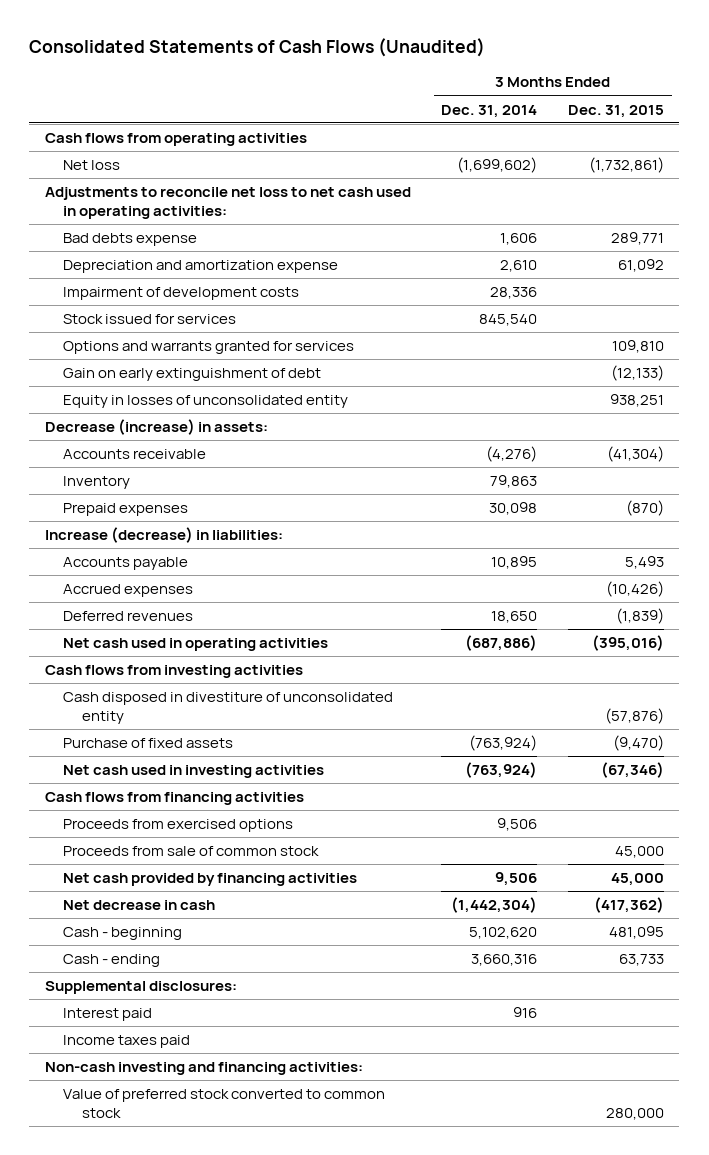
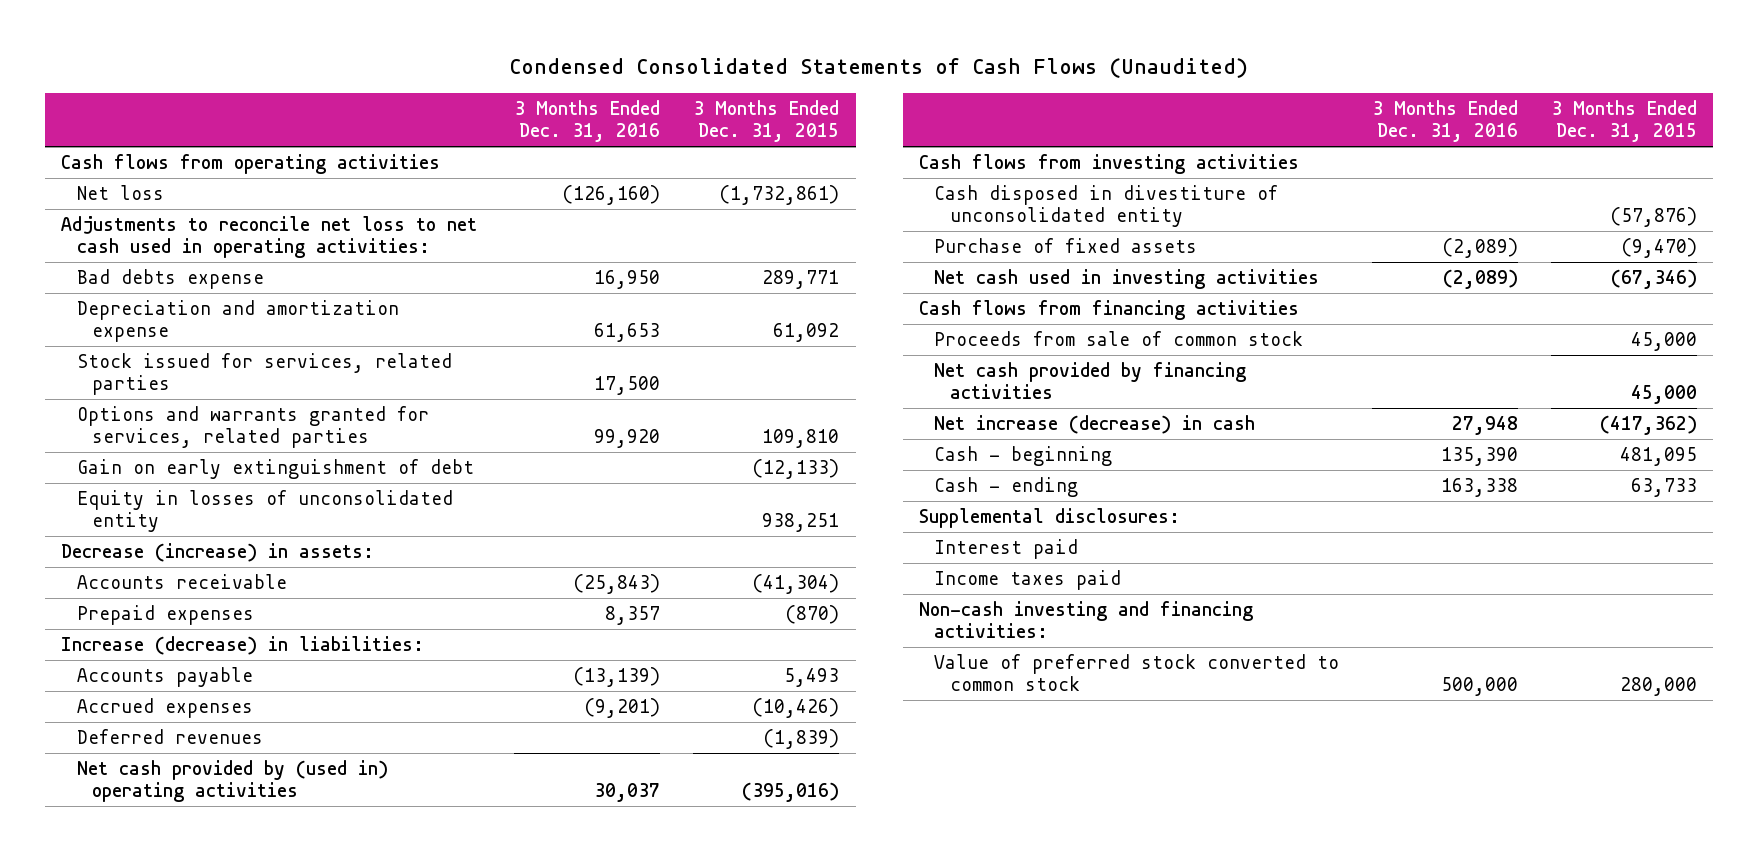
[29,37,486,57] Consolidated Statements of Cash Flows (Unaudited) -> [509,58,1249,79] Condensed Consolidated Statements of Cash Flows (Unaudited)
[441,104,538,118] Dec. 31, 2014 -> none
none -> [514,100,661,143] 3 Months Ended Dec. 31, 2016
[63,287,300,301] Impairment of development costs -> none
[63,314,237,325] Stock issued for services -> [76,353,452,396] Stock issued for services, related parties
[63,341,355,355] Options and warrants granted for services -> [76,406,429,449] Options and warrants granted for services, related parties
[63,476,131,490] Inventory -> none
[63,638,329,652] Net cash used in operating activities -> [76,760,388,803] Net cash provided by (used in) operating activities
[63,819,294,833] Proceeds from exercised options -> none
[63,900,216,911] Net decrease in cash -> [934,415,1256,435] Net increase (decrease) in cash

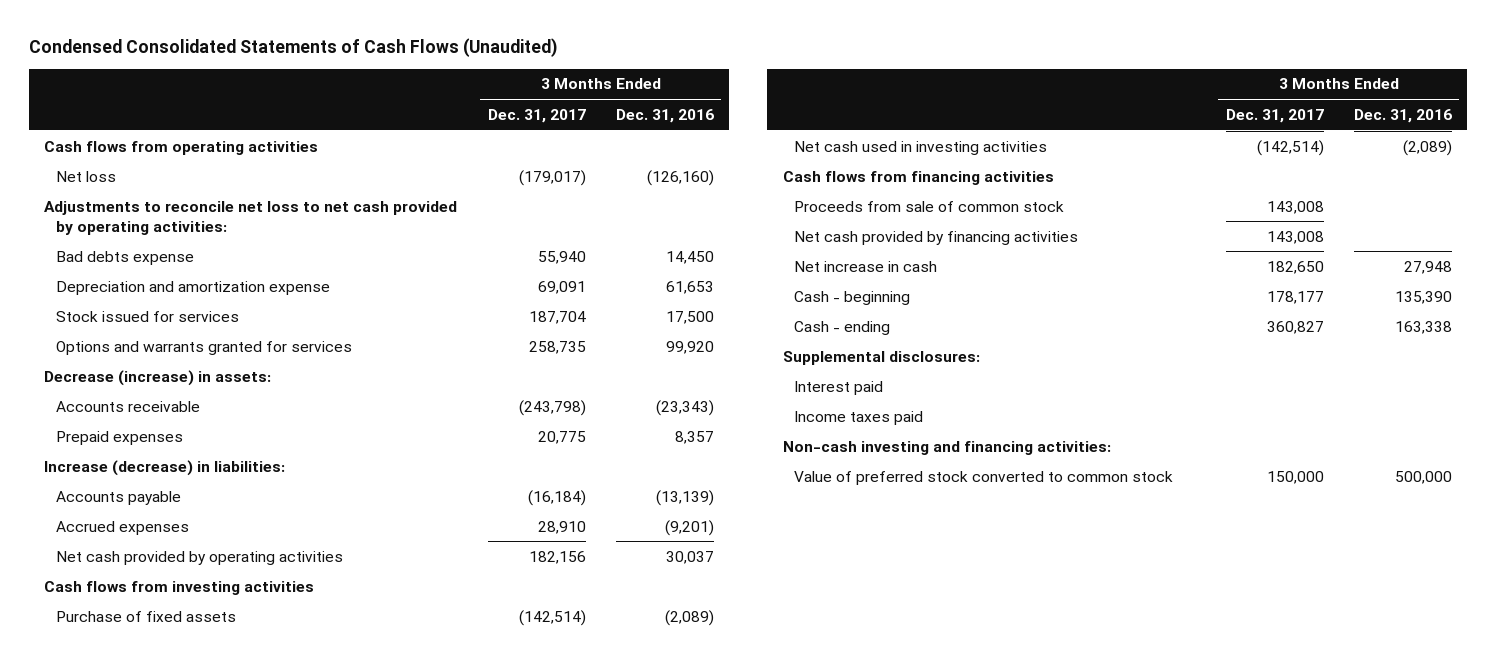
[693,100,840,143] 3 Months Ended Dec. 31, 2015 -> none
none -> [487,108,586,123] Dec. 31, 2017
[61,216,478,259] Adjustments to reconcile net loss to net cash used in operating activities: -> [44,200,458,235] Adjustments to reconcile net loss to net cash provided by operating activities:
[594,270,661,290] 16,950 -> [665,250,714,264] 14,450
[76,459,474,480] Gain on early extinguishment of debt -> none
[76,490,453,533] Equity in losses of unconsolidated entity -> none
[76,353,452,396] Stock issued for services, related parties -> [55,310,239,322] Stock issued for services
[76,406,429,449] Options and warrants granted for services, related parties -> [55,340,352,355] Options and warrants granted for services
[573,574,661,595] (25,843) -> [655,399,714,416] (23,343)
[76,729,263,745] Deferred revenues -> none
[76,760,388,803] Net cash provided by (used in) operating activities -> [55,550,343,565] Net cash provided by operating activities
[934,185,1279,228] Cash disposed in divestiture of unconsolidated entity -> none
[934,415,1256,435] Net increase (decrease) in cash -> [793,260,937,272] Net increase in cash

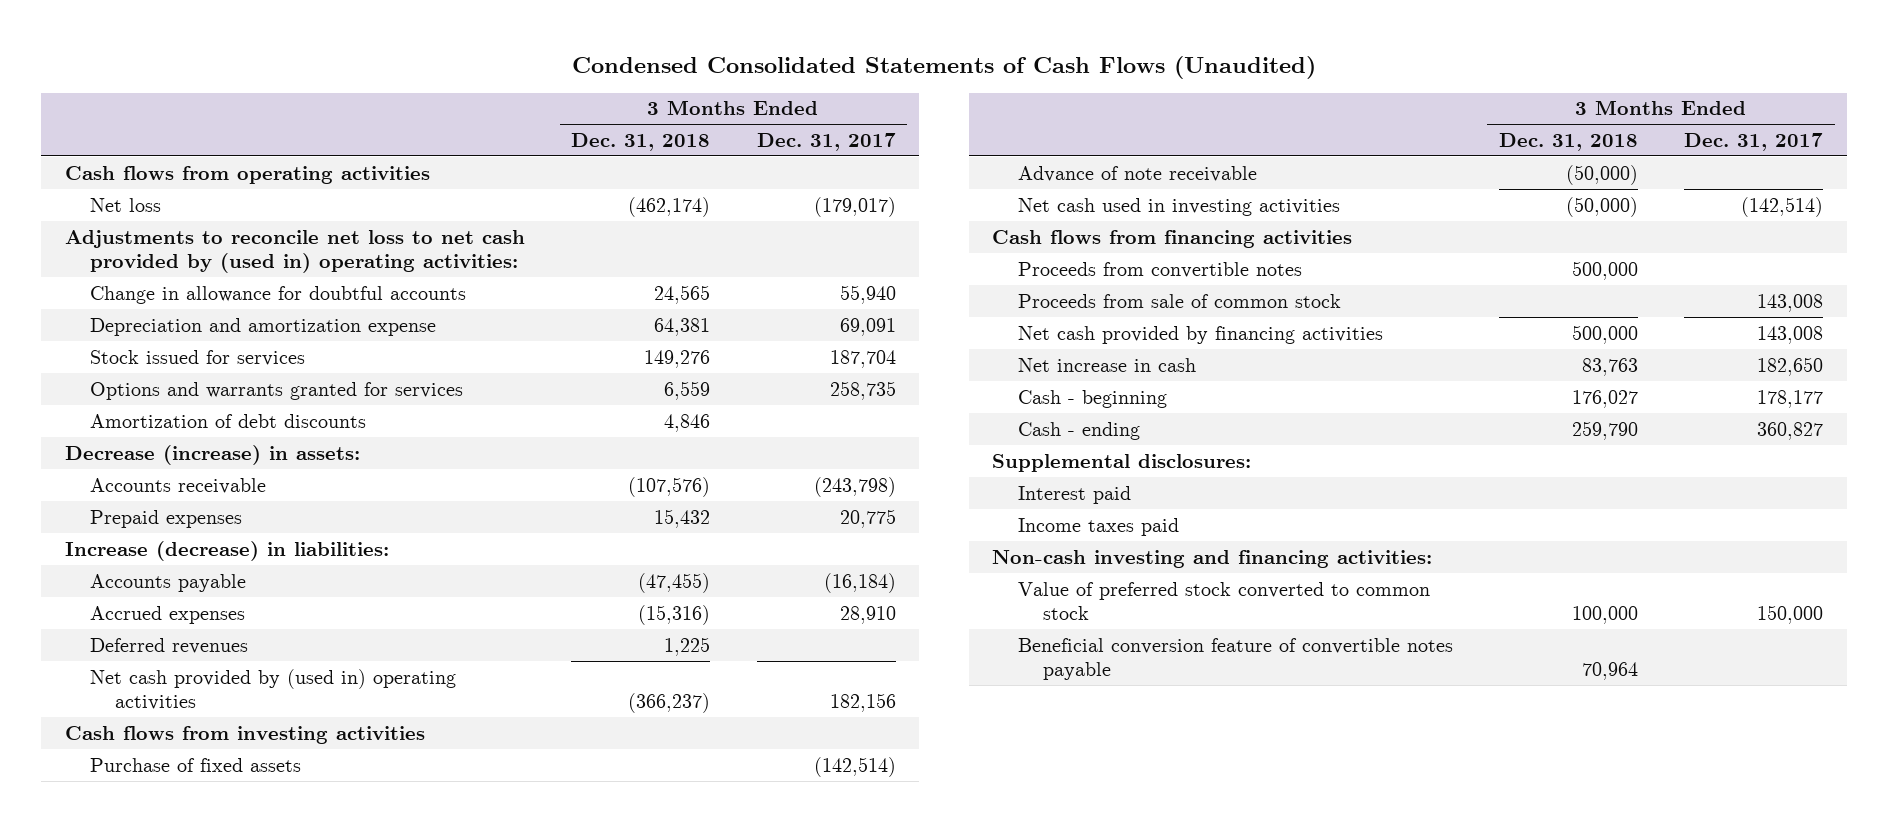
[615,108,714,123] Dec. 31, 2016 -> none
none -> [571,133,711,152] Dec. 31, 2018
[44,200,458,235] Adjustments to reconcile net loss to net cash provided by operating activities: -> [64,229,525,274] Adjustments to reconcile net loss to net cash provided by (used in) operating activities:
[55,250,194,265] Bad debts expense -> [89,285,466,304] Change in allowance for doubtful accounts
none -> [89,413,366,428] Amortization of debt discounts
none -> [89,637,248,654] Deferred revenues
[55,550,343,565] Net cash provided by operating activities -> [89,668,456,711] Net cash provided by (used in) operating activities
none -> [1017,165,1257,182] Advance of note receivable
none -> [1017,261,1302,278] Proceeds from convertible notes
none -> [1017,637,1453,681] Beneficial conversion feature of convertible notes payable

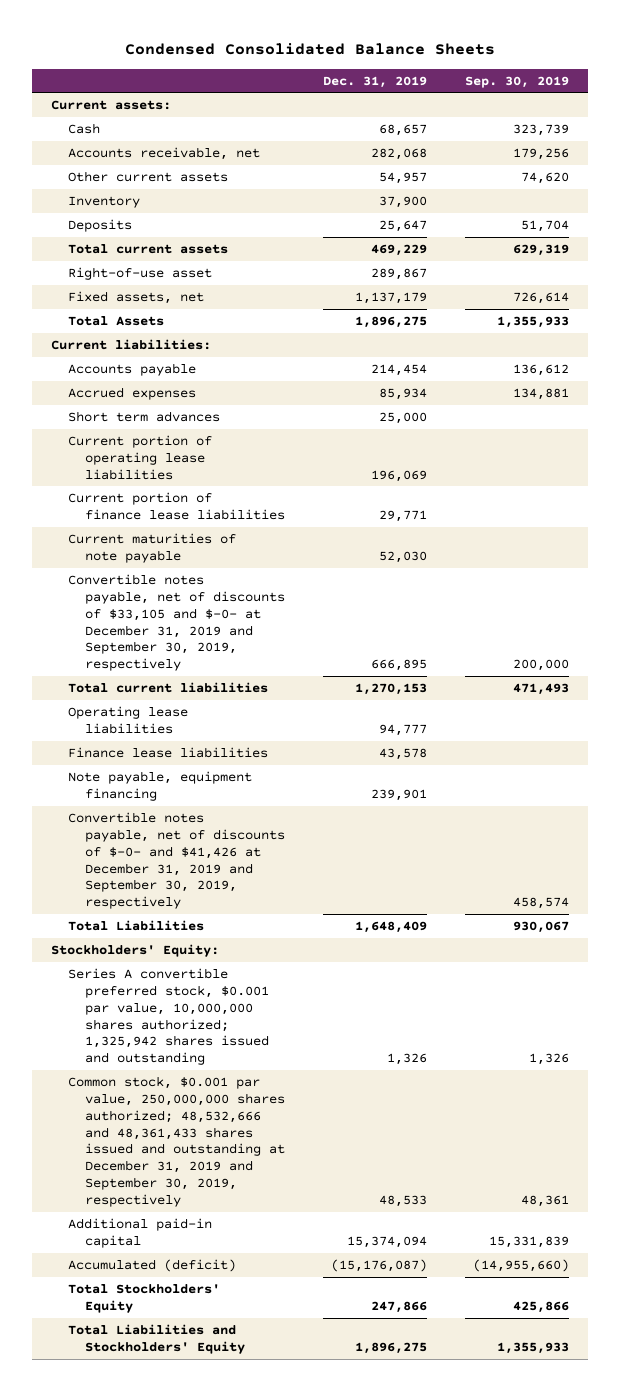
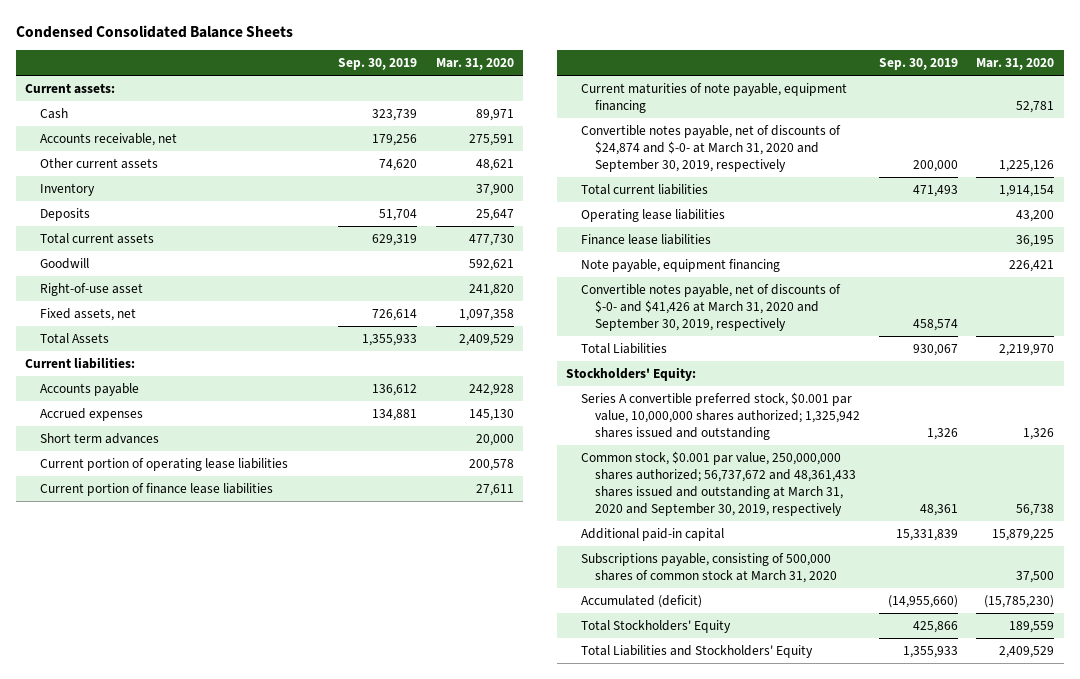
[322,75,427,88] Dec. 31, 2019 -> none
none -> [435,58,514,71] Mar. 31, 2020
none -> [40,257,90,269] Goodwill
[68,533,237,563] Current maturities of note payable -> [580,82,847,114] Current maturities of note payable, equipment financing
[68,574,285,672] Convertible notes payable, net of discounts of $33,105 and $-0- at December 31, 2019 and September 30, 2019, respectively -> [580,124,841,173] Convertible notes payable, net of discounts of $24,874 and $-0- at March 31, 2020 and September 30, 2019, respectively
[68,812,285,910] Convertible notes payable, net of discounts of $-0- and $41,426 at December 31, 2019 and September 30, 2019, respectively -> [580,283,841,332] Convertible notes payable, net of discounts of $-0- and $41,426 at March 31, 2020 and September 30, 2019, respectively
[68,1076,285,1207] Common stock, $0.001 par value, 250,000,000 shares authorized; 48,532,666 and 48,361,433 shares issued and outstanding at December 31, 2019 and September 30, 2019, respectively -> [580,450,857,517] Common stock, $0.001 par value, 250,000,000 shares authorized; 56,737,672 and 48,361,433 shares issued and outstanding at March 31, 2020 and September 30, 2019, respectively
none -> [580,552,838,584] Subscriptions payable, consisting of 500,000 shares of common stock at March 31, 2020

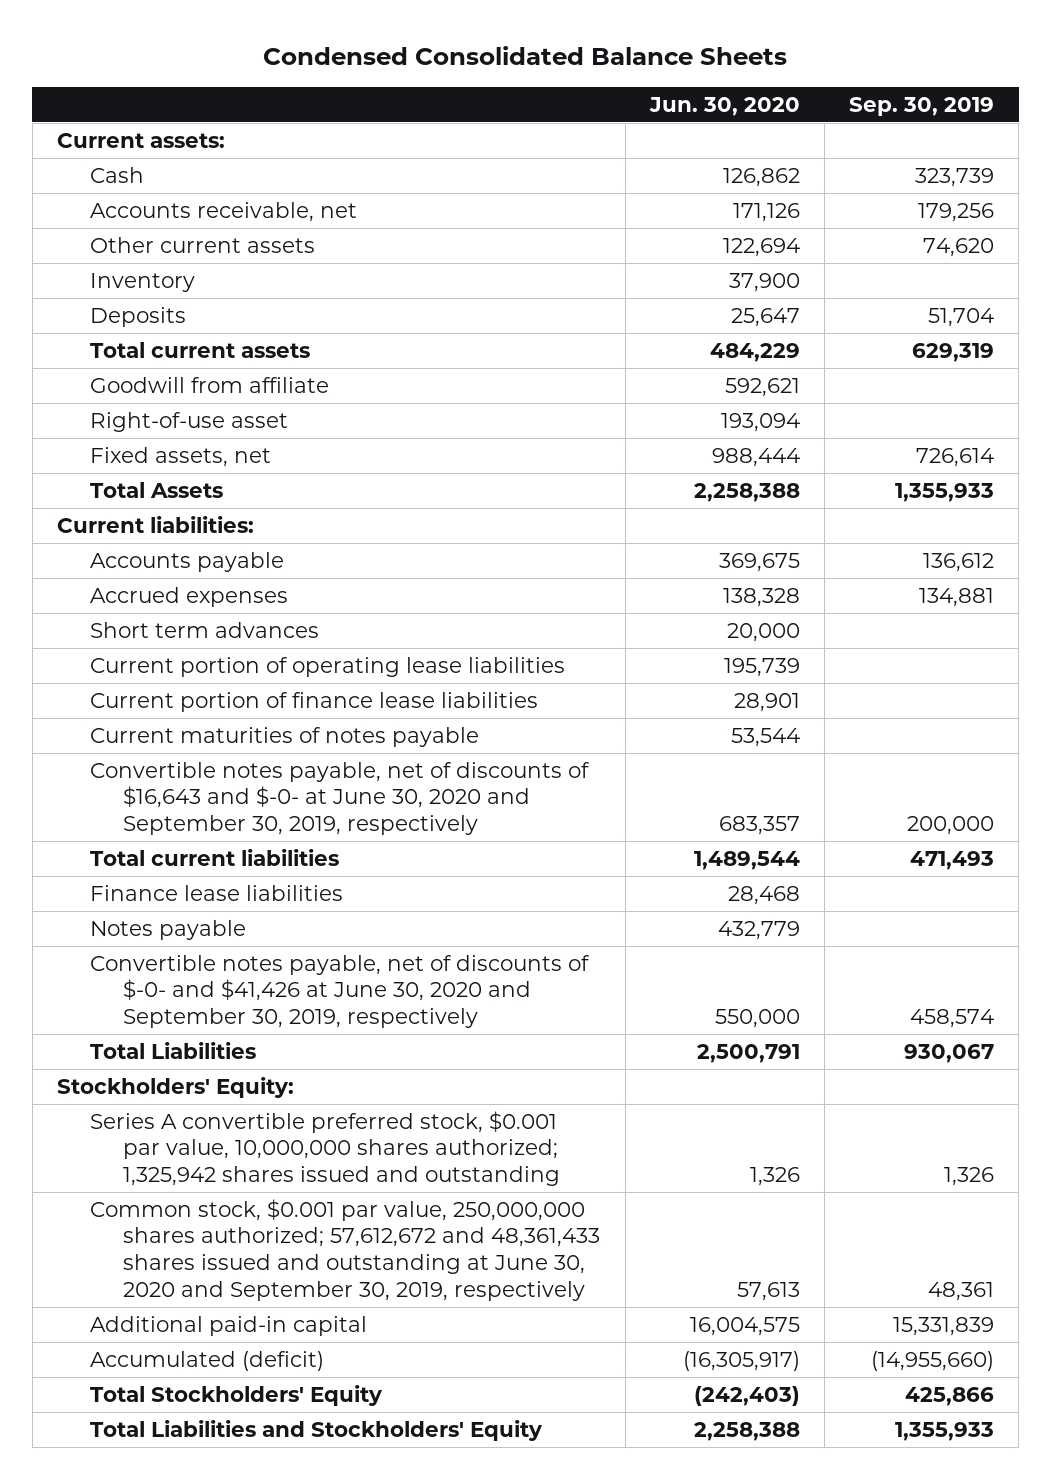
[435,58,514,71] Mar. 31, 2020 -> none
none -> [648,96,800,116] Jun. 30, 2020
[40,257,90,269] Goodwill -> [90,376,330,393] Goodwill from affiliate
[580,82,847,114] Current maturities of note payable, equipment financing -> [90,726,480,747] Current maturities of notes payable
[580,124,841,173] Convertible notes payable, net of discounts of $24,874 and $-0- at March 31, 2020 and September 30, 2019, respectively -> [90,761,591,836] Convertible notes payable, net of discounts of $16,643 and $-0- at June 30, 2020 and September 30, 2019, respectively
[580,208,725,222] Operating lease liabilities -> none
[580,258,780,272] Note payable, equipment financing -> [90,919,247,940] Notes payable
[580,283,841,332] Convertible notes payable, net of discounts of $-0- and $41,426 at March 31, 2020 and September 30, 2019, respectively -> [90,954,591,1029] Convertible notes payable, net of discounts of $-0- and $41,426 at June 30, 2020 and September 30, 2019, respectively
[580,450,857,517] Common stock, $0.001 par value, 250,000,000 shares authorized; 56,737,672 and 48,361,433 shares issued and outstanding at March 31, 2020 and September 30, 2019, respectively -> [90,1198,601,1301] Common stock, $0.001 par value, 250,000,000 shares authorized; 57,612,672 and 48,361,433 shares issued and outstanding at June 30, 2020 and September 30, 2019, respectively
[580,552,838,584] Subscriptions payable, consisting of 500,000 shares of common stock at March 31, 2020 -> none

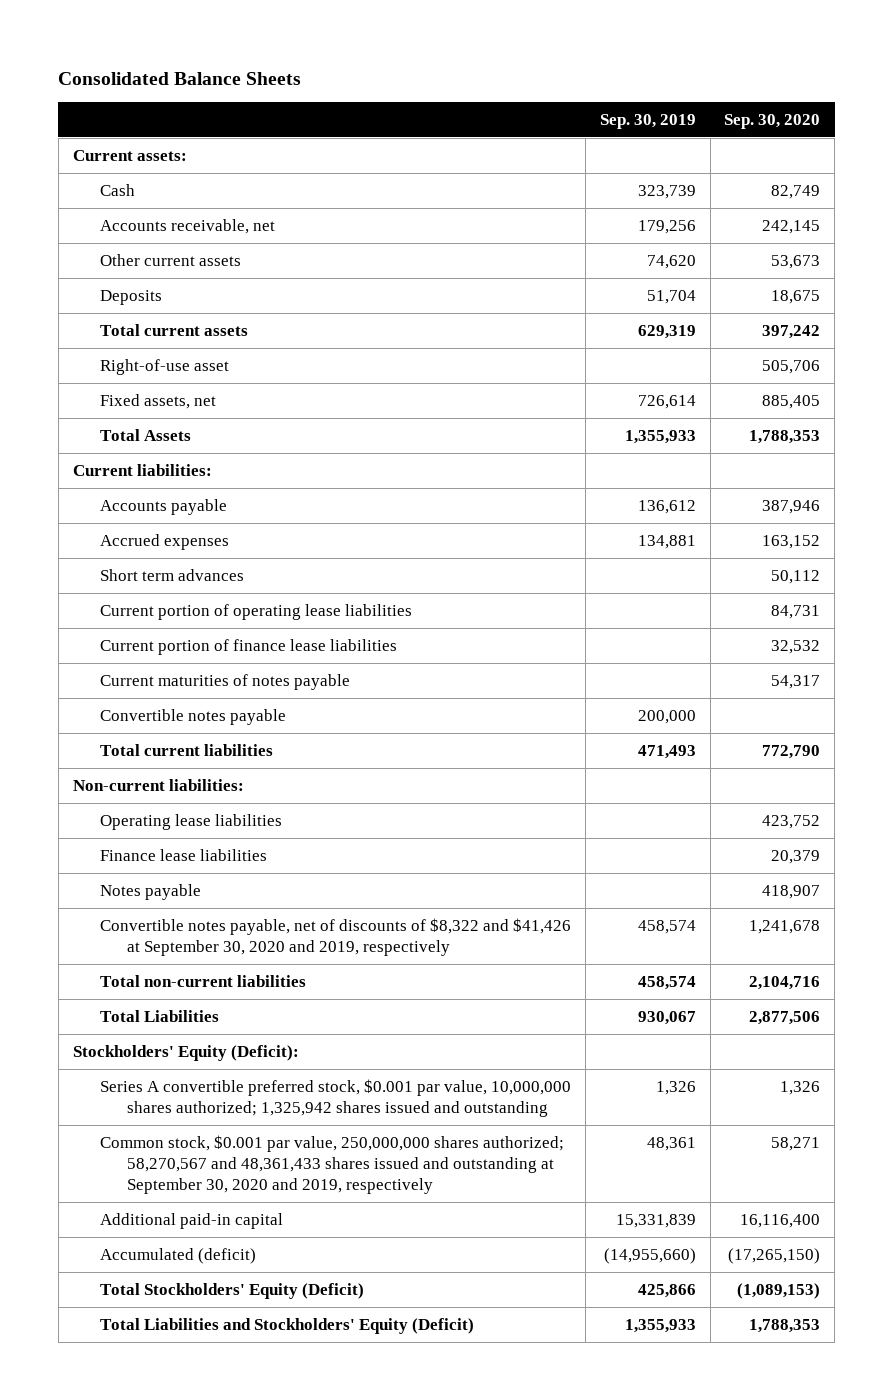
[263,46,788,66] Condensed Consolidated Balance Sheets -> [58,71,302,85] Consolidated Balance Sheets
[648,96,800,116] Jun. 30, 2020 -> none
none -> [724,113,821,129] Sep. 30, 2020
[90,272,196,292] Inventory -> none
[90,376,330,393] Goodwill from affiliate -> none
[90,761,591,836] Convertible notes payable, net of discounts of $16,643 and $-0- at June 30, 2020 and September 30, 2019, respectively -> [99,708,286,725] Convertible notes payable
none -> [72,778,244,791] Non-current liabilities:
none -> [99,813,282,830] Operating lease liabilities
[90,954,591,1029] Convertible notes payable, net of discounts of $-0- and $41,426 at June 30, 2020 and September 30, 2019, respectively -> [99,917,571,956] Convertible notes payable, net of discounts of $8,322 and $41,426 at September 30, 2020 and 2019, respectively
none -> [99,974,306,987] Total non-current liabilities
[56,1076,294,1098] Stockholders' Equity: -> [72,1044,299,1061] Stockholders' Equity (Deficit):
[90,1198,601,1301] Common stock, $0.001 par value, 250,000,000 shares authorized; 57,612,672 and 48,361,433 shares issued and outstanding at June 30, 2020 and September 30, 2019, respectively -> [99,1134,564,1194] Common stock, $0.001 par value, 250,000,000 shares authorized; 58,270,567 and 48,361,433 shares issued and outstanding at September 30, 2020 and 2019, respectively
[90,1384,384,1406] Total Stockholders' Equity -> [99,1282,364,1299] Total Stockholders' Equity (Deficit)
[90,1419,544,1441] Total Liabilities and Stockholders' Equity -> [99,1317,474,1334] Total Liabilities and Stockholders' Equity (Deficit)

